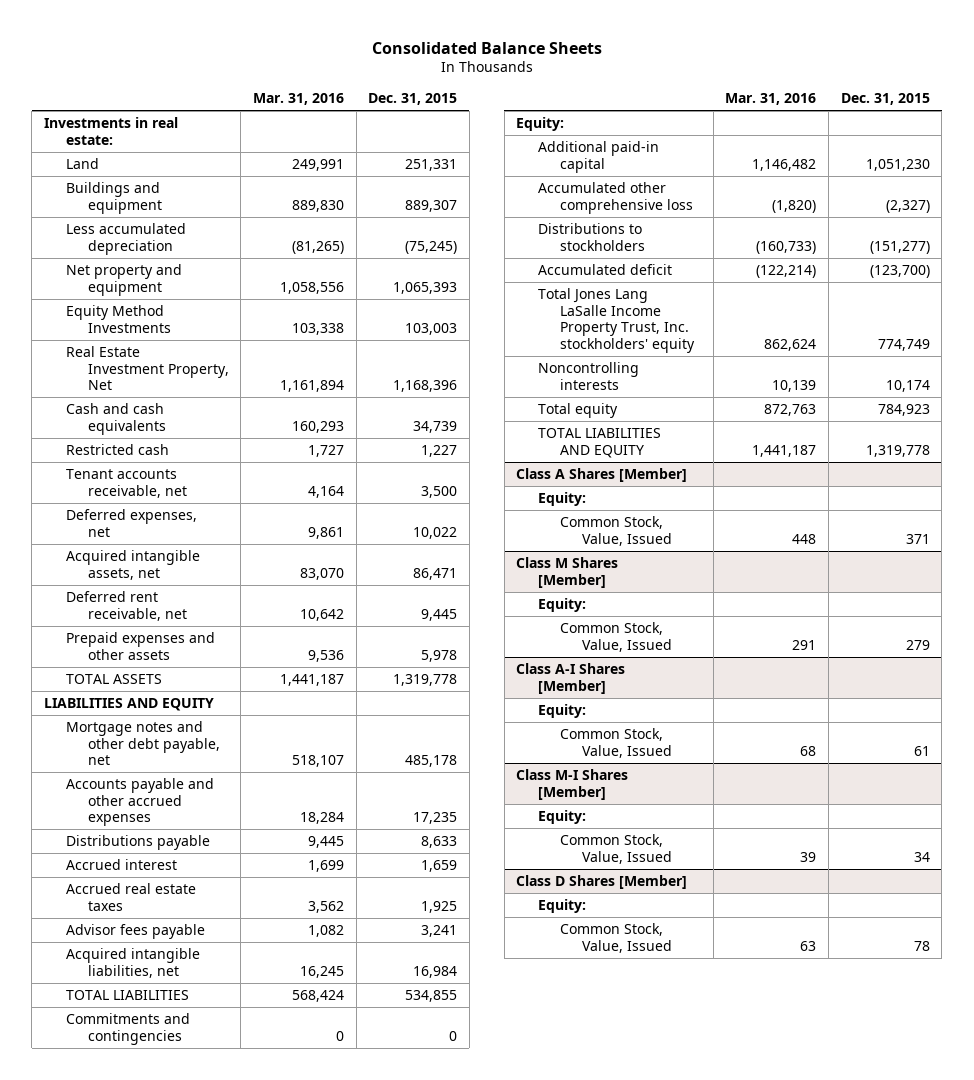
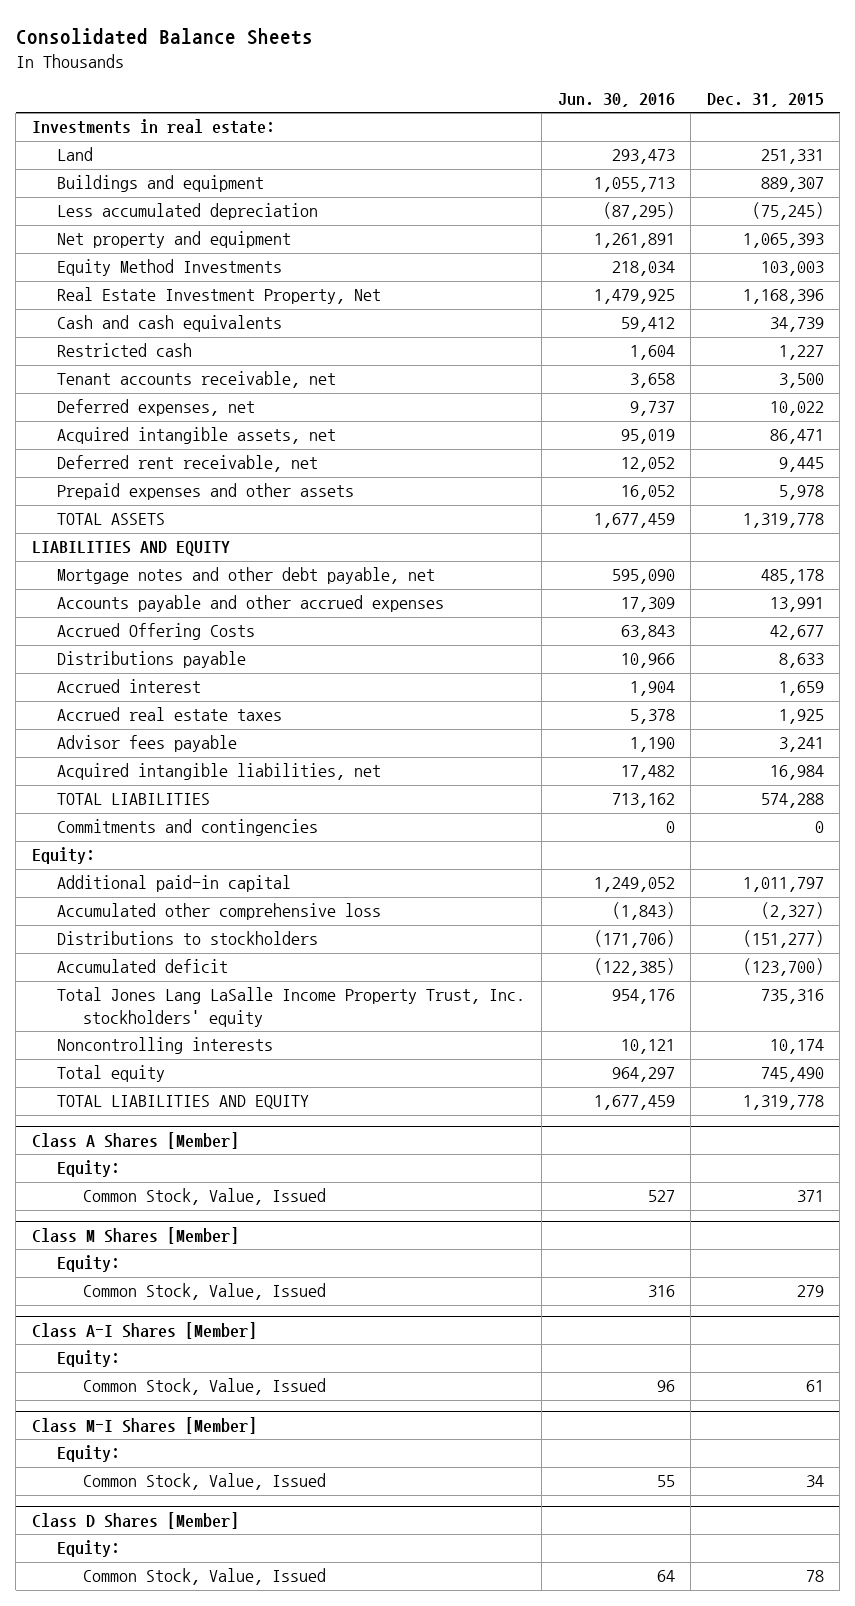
[252,93,344,106] Mar. 31, 2016 -> none
none -> [557,92,675,107] Jun. 30, 2016
[413,812,458,825] 17,235 -> [769,597,824,613] 13,991
none -> [57,623,256,641] Accrued Offering Costs
[405,990,458,1003] 534,855 -> [760,793,824,809] 574,288
[865,158,930,171] 1,051,230 -> [742,877,824,893] 1,011,797
[877,338,930,351] 774,749 -> [760,989,824,1005] 735,316
[877,404,930,417] 784,923 -> [760,1067,824,1083] 745,490

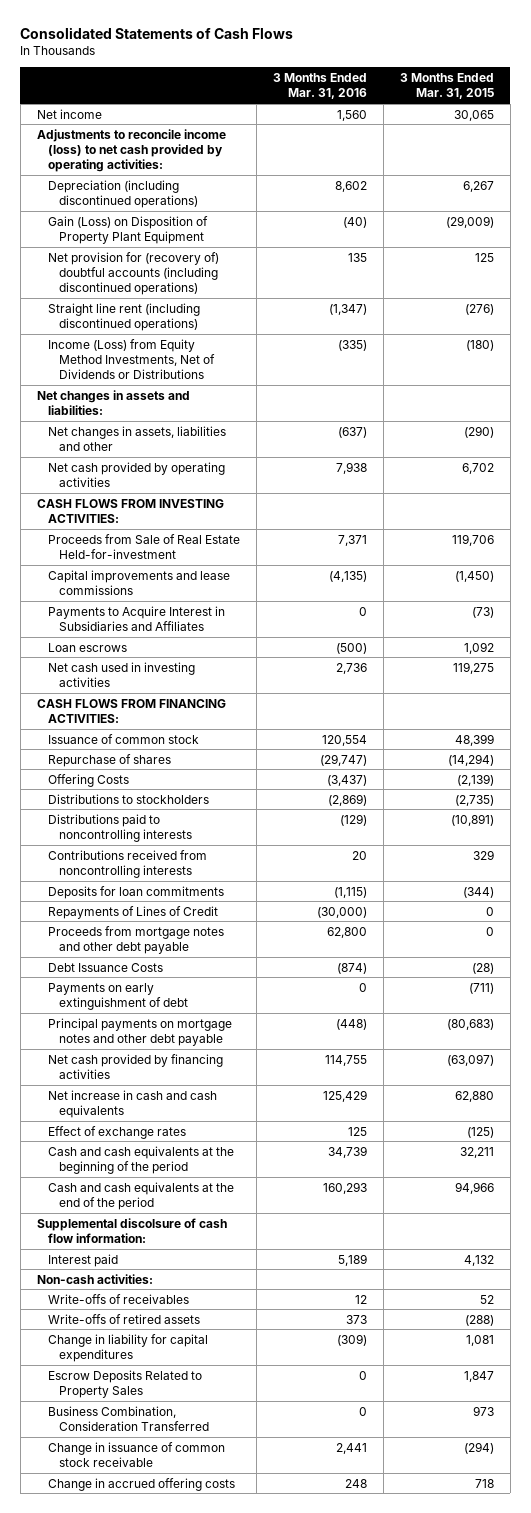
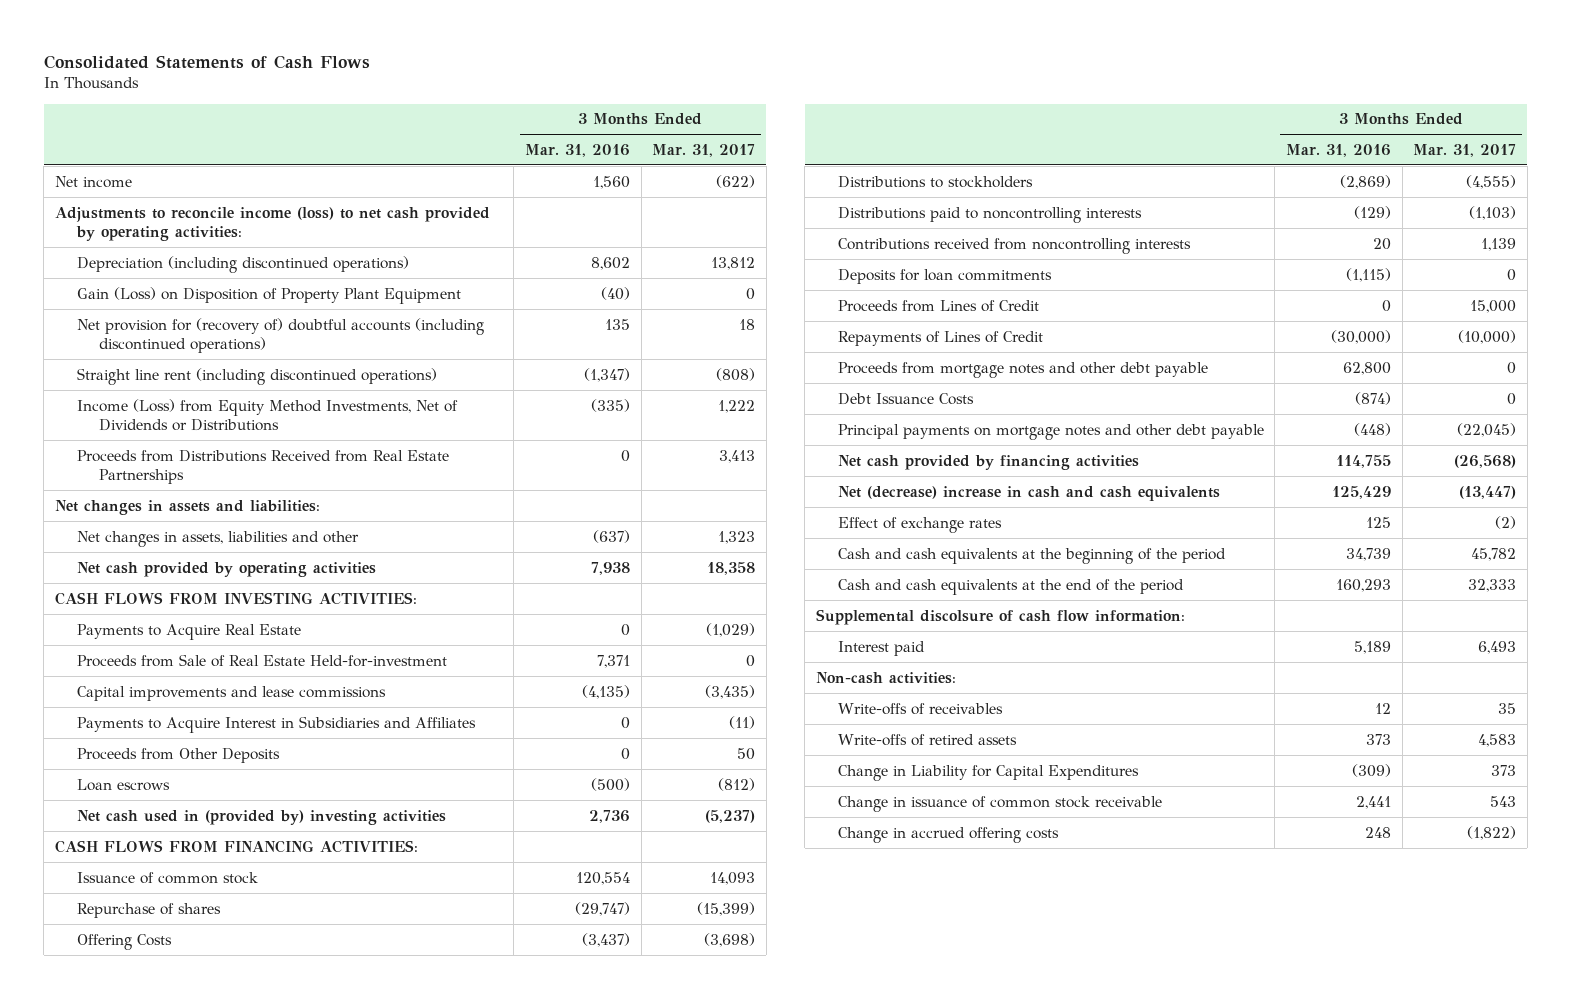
[399,73,494,100] 3 Months Ended Mar. 31, 2015 -> none
none -> [652,143,756,157] Mar. 31, 2017
none -> [76,449,449,484] Proceeds from Distributions Received from Real Estate Partnerships
none -> [76,623,301,640] Payments to Acquire Real Estate
none -> [76,747,280,763] Proceeds from Other Deposits
[47,661,195,687] Net cash used in investing activities -> [76,809,446,825] Net cash used in (provided by) investing activities
none -> [837,299,1039,312] Proceeds from Lines of Credit
[47,982,188,1010] Payments on early extinguishment of debt -> none
[47,1089,217,1118] Net increase in cash and cash equivalents -> [837,485,1220,501] Net (decrease) increase in cash and cash equivalents
[47,1369,202,1398] Escrow Deposits Related to Property Sales -> none
[47,1405,209,1431] Business Combination, Consideration Transferred -> none
[47,1333,208,1362] Change in liability for capital expenditures -> [837,764,1139,781] Change in Liability for Capital Expenditures

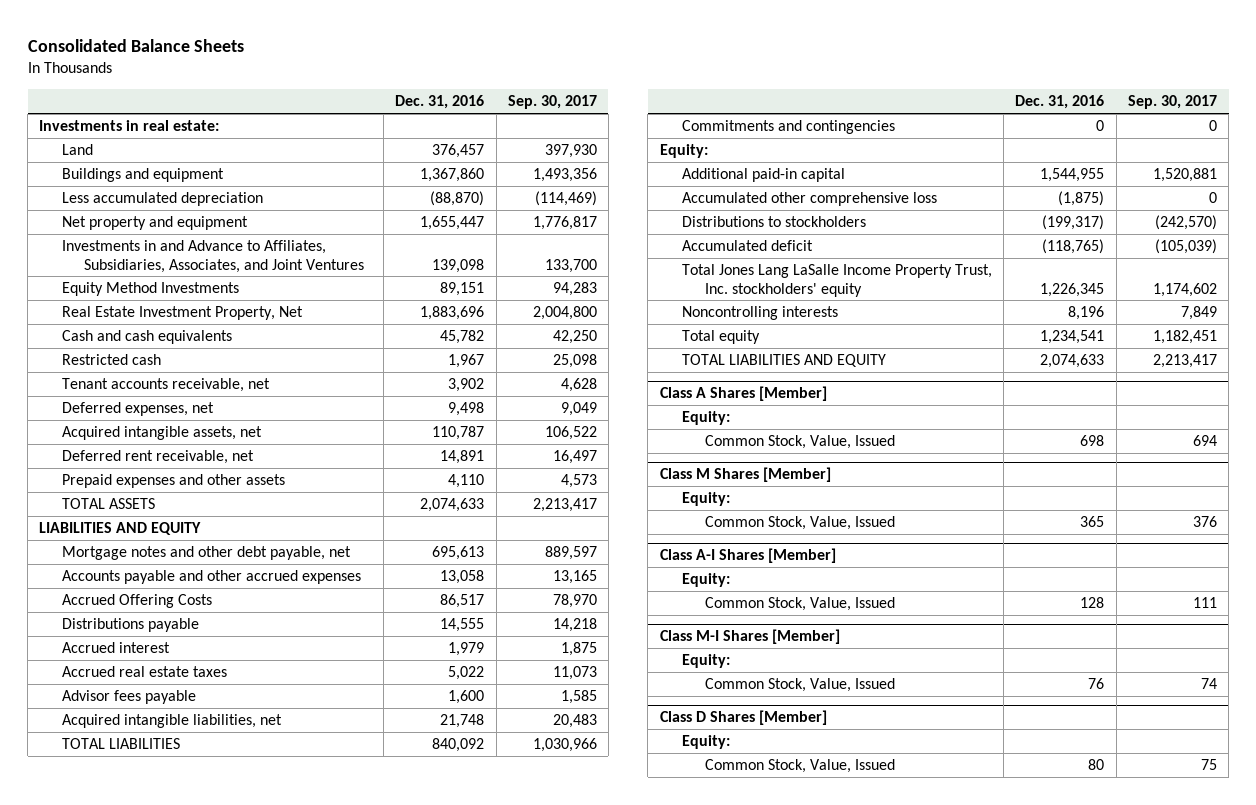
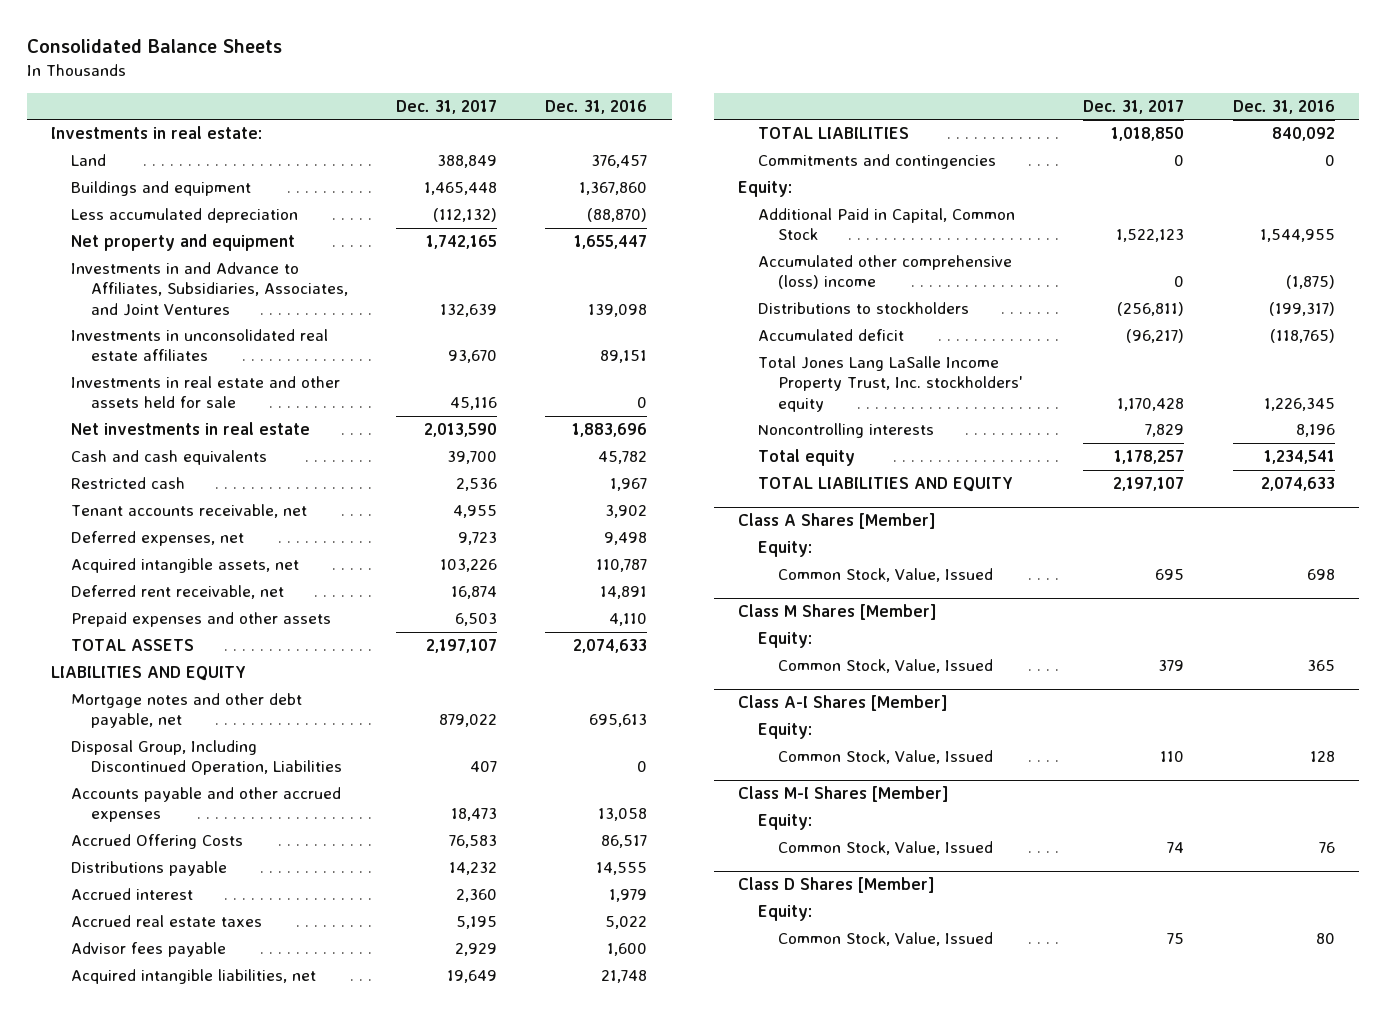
[507,95,597,110] Sep. 30, 2017 -> none
none -> [396,99,498,114] Dec. 31, 2017
[61,282,239,297] Equity Method Investments -> [70,329,328,362] Investments in unconsolidated real estate affiliates
none -> [70,376,340,409] Investments in real estate and other assets held for sale
[61,306,303,321] Real Estate Investment Property, Net -> [70,422,310,436] Net investments in real estate
none -> [70,740,342,776] Disposal Group, Including Discontinued Operation, Liabilities
[682,168,846,183] Additional paid-in capital -> [757,208,1015,241] Additional Paid in Capital, Common Stock
[682,192,938,207] Accumulated other comprehensive loss -> [757,255,1012,290] Accumulated other comprehensive (loss) income

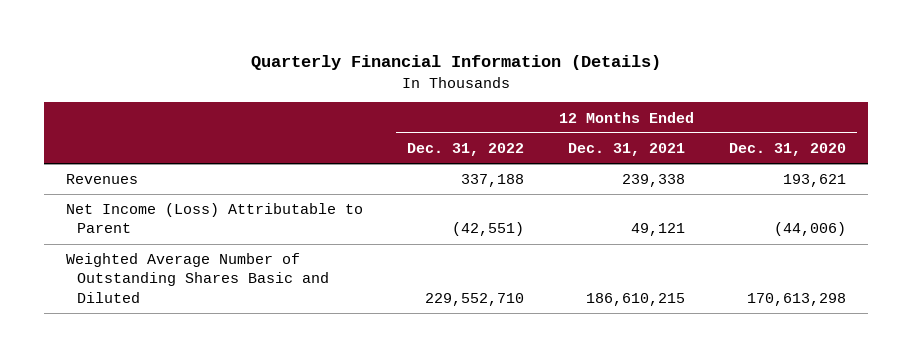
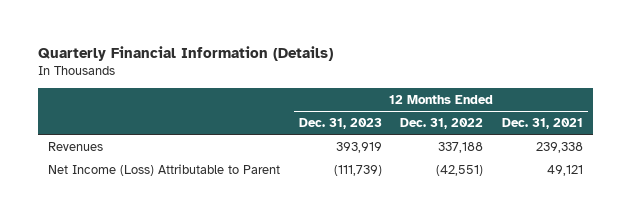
[729,142,847,156] Dec. 31, 2020 -> none
none -> [298,118,382,130] Dec. 31, 2023
[66,253,330,303] Weighted Average Number of Outstanding Shares Basic and Diluted -> none

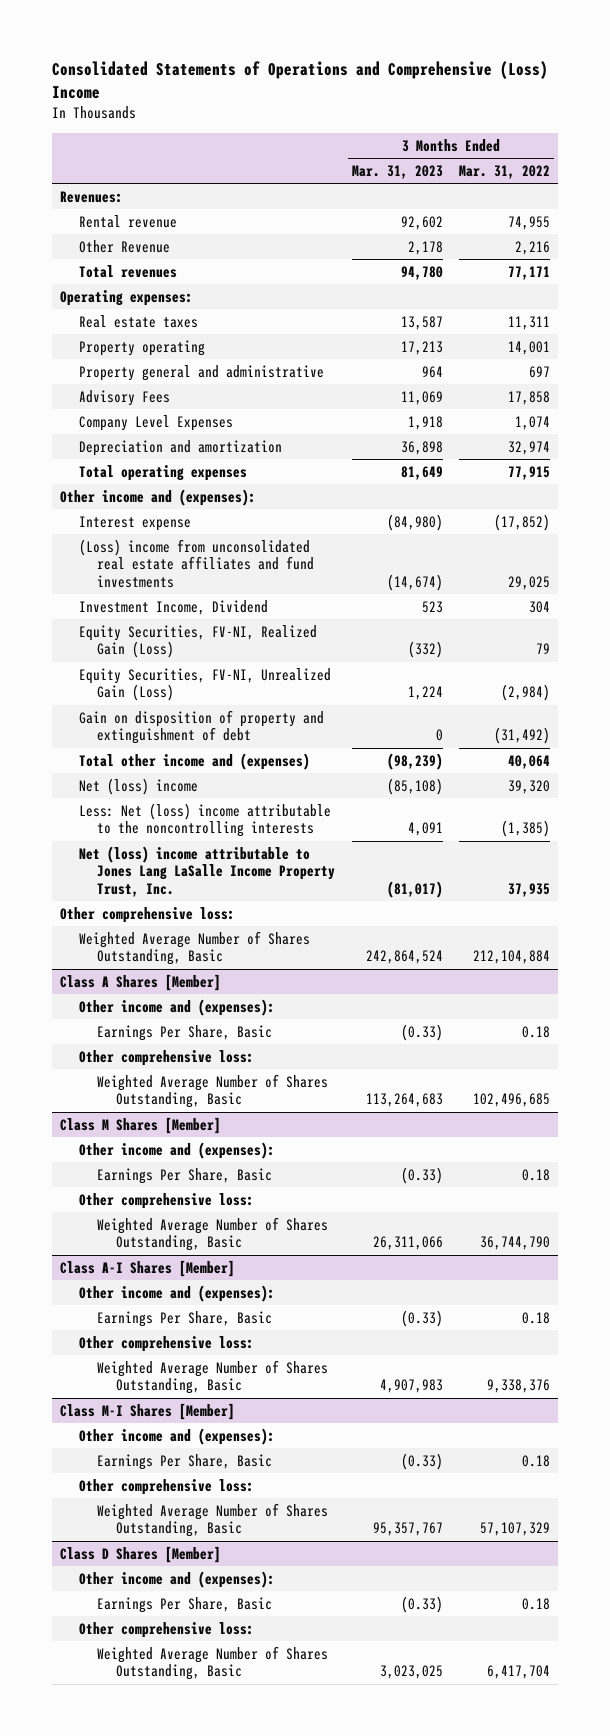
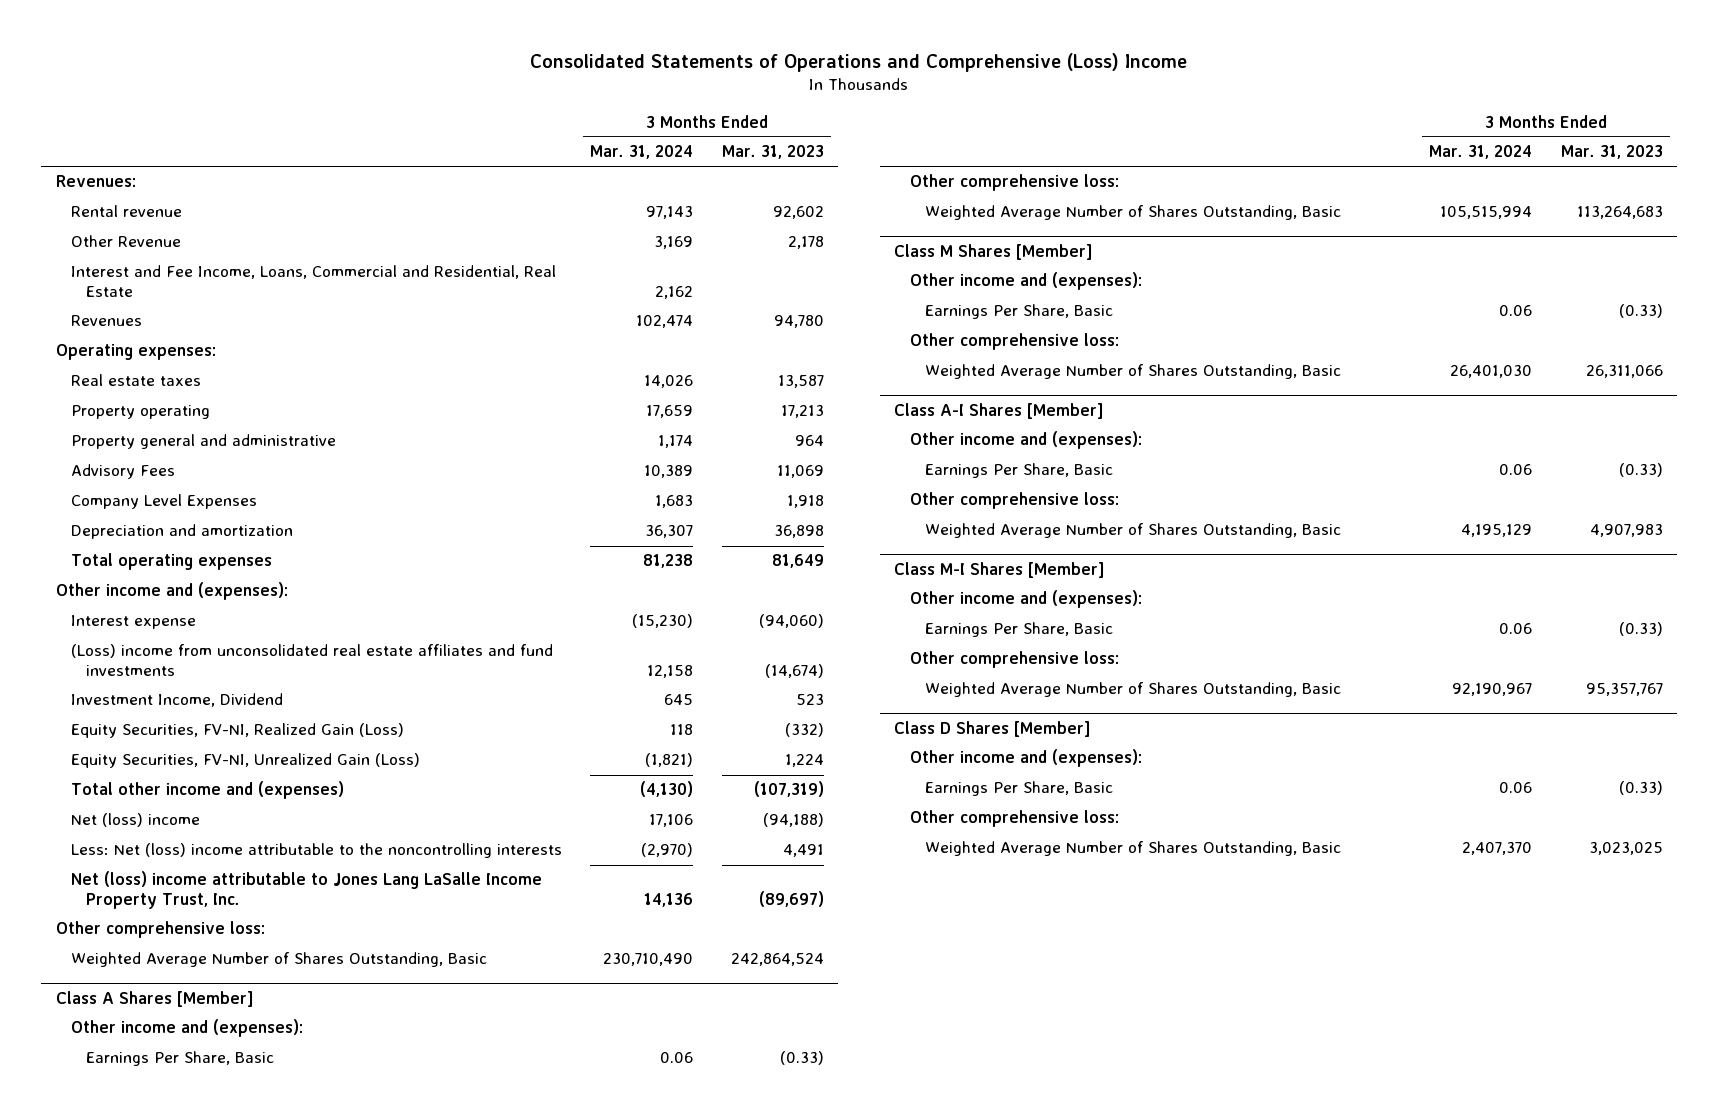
[459,164,551,179] Mar. 31, 2022 -> none
none -> [590,145,694,160] Mar. 31, 2024
none -> [70,265,556,298] Interest and Fee Income, Loans, Commercial and Residential, Real Estate
[78,264,177,278] Total revenues -> [70,315,142,327] Revenues
[386,513,443,531] (84,980) -> [758,614,824,629] (94,060)
[78,709,324,745] Gain on disposition of property and extinguishment of debt -> none
[386,752,443,770] (98,239) -> [753,781,824,798] (107,319)
[386,777,443,795] (85,108) -> [762,813,824,828] (94,188)
[407,822,443,837] 4,091 -> [782,844,824,858] 4,491
[386,880,443,898] (81,017) -> [758,891,824,908] (89,697)

